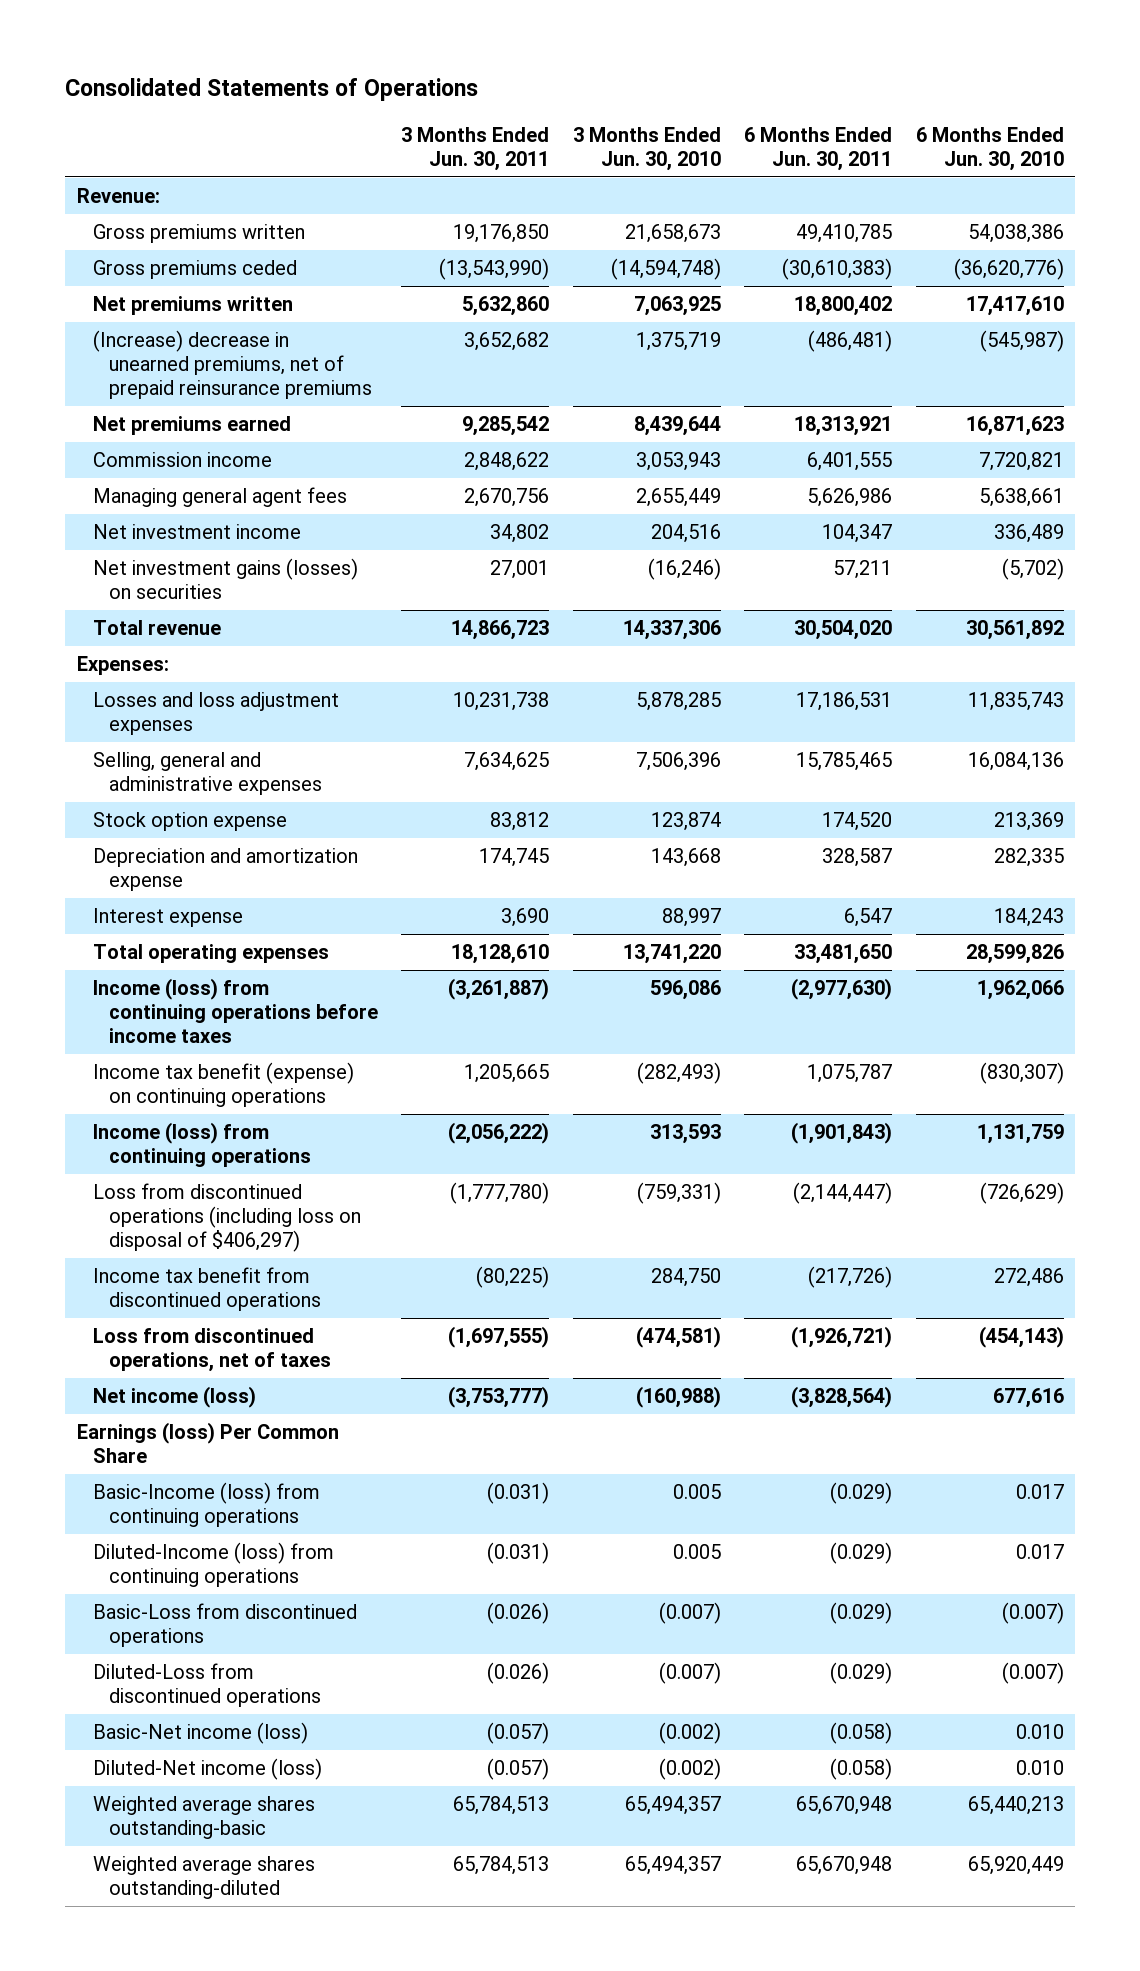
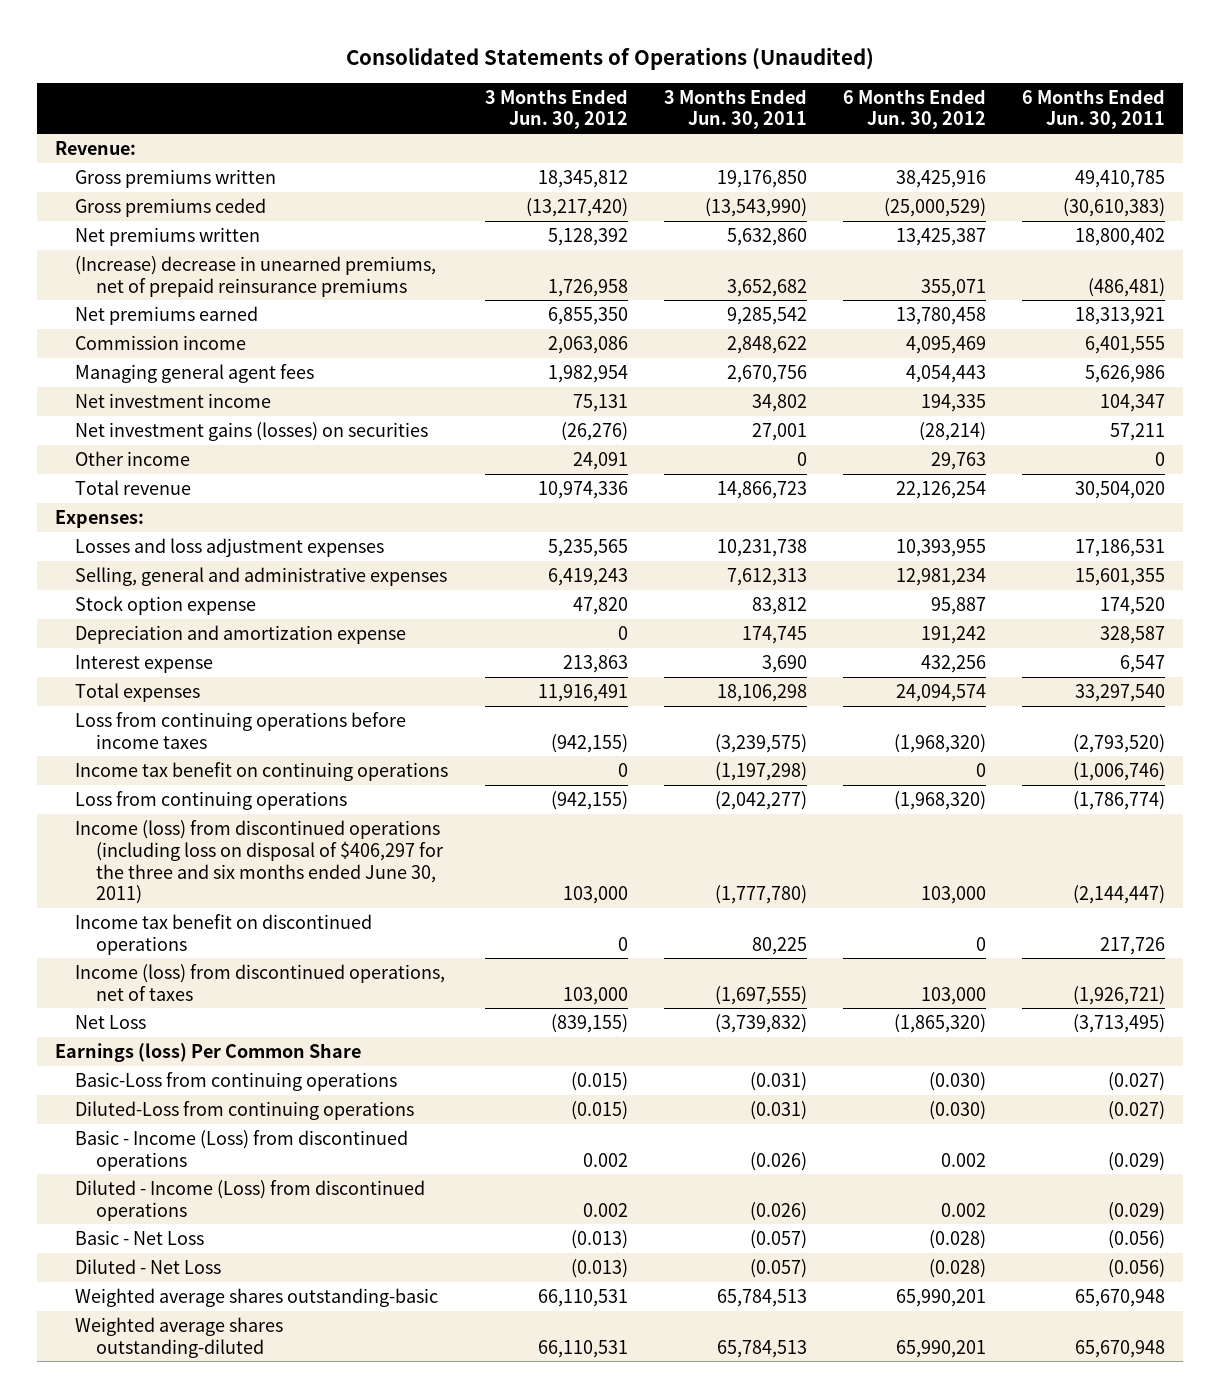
[65,78,479,102] Consolidated Statements of Operations -> [345,46,874,70] Consolidated Statements of Operations (Unaudited)
[572,126,721,171] 3 Months Ended Jun. 30, 2010 -> none
[915,126,1064,171] 6 Months Ended Jun. 30, 2010 -> none
none -> [484,88,628,130] 3 Months Ended Jun. 30, 2012
none -> [842,88,986,130] 6 Months Ended Jun. 30, 2012
none -> [75,450,191,466] Other income
[464,752,550,772] 7,634,625 -> [726,567,807,586] 7,612,313
[796,752,893,772] 15,785,465 -> [1075,567,1166,586] 15,601,355
[92,944,329,964] Total operating expenses -> [75,682,201,702] Total expenses
[451,944,550,965] 18,128,610 -> [716,683,807,702] 18,106,298
[794,944,893,965] 33,481,650 -> [1075,683,1166,702] 33,297,540
[92,978,378,1044] Income (loss) from continuing operations before income taxes -> [75,711,407,749] Loss from continuing operations before income taxes
[448,978,550,1001] (3,261,887) -> [714,733,807,753] (3,239,575)
[791,978,893,1001] (2,977,630) -> [1073,733,1166,753] (2,793,520)
[92,1062,354,1108] Income tax benefit (expense) on continuing operations -> [75,761,449,781] Income tax benefit on continuing operations
[464,1064,550,1084] 1,205,665 -> [714,761,807,781] (1,197,298)
[807,1064,893,1084] 1,075,787 -> [1073,761,1166,781] (1,006,746)
[92,1122,311,1168] Income (loss) from continuing operations -> [75,790,348,810] Loss from continuing operations
[448,1122,550,1145] (2,056,222) -> [714,790,807,810] (2,042,277)
[791,1122,893,1145] (1,901,843) -> [1073,790,1166,810] (1,786,774)
[92,1183,361,1253] Loss from discontinued operations (including loss on disposal of $406,297) -> [75,819,444,905] Income (loss) from discontinued operations (including loss on disposal of $406,297 for the three and six months ended June 30, 2011)
[92,1267,321,1312] Income tax benefit from discontinued operations -> [75,913,373,955] Income tax benefit on discontinued operations
[476,1266,550,1289] (80,225) -> [751,936,807,955] 80,225
[808,1266,893,1289] (217,726) -> [1100,936,1166,955] 217,726
[92,1328,331,1373] Loss from discontinued operations, net of taxes -> [75,963,446,1001] Income (loss) from discontinued operations, net of taxes
[92,1386,256,1409] Net income (loss) -> [75,1014,147,1029] Net Loss
[448,1386,550,1409] (3,753,777) -> [714,1013,807,1033] (3,739,832)
[791,1386,893,1409] (3,828,564) -> [1073,1013,1166,1033] (3,713,495)
[92,1482,320,1528] Basic-Income (loss) from continuing operations -> [75,1071,398,1091] Basic-Loss from continuing operations
[830,1482,893,1505] (0.029) -> [1108,1071,1166,1091] (0.027)
[92,1542,334,1588] Diluted-Income (loss) from continuing operations -> [75,1100,415,1120] Diluted-Loss from continuing operations
[830,1542,893,1565] (0.029) -> [1108,1100,1166,1120] (0.027)
[92,1603,357,1648] Basic-Loss from discontinued operations -> [75,1129,409,1171] Basic - Income (Loss) from discontinued operations
[92,1663,321,1708] Diluted-Loss from discontinued operations -> [75,1179,426,1221] Diluted - Income (Loss) from discontinued operations
[92,1722,308,1745] Basic-Net income (loss) -> [75,1229,205,1245] Basic - Net Loss
[830,1722,893,1745] (0.058) -> [1108,1229,1166,1249] (0.056)
[92,1758,322,1781] Diluted-Net income (loss) -> [75,1258,222,1274] Diluted - Net Loss
[830,1758,893,1781] (0.058) -> [1108,1258,1166,1278] (0.056)

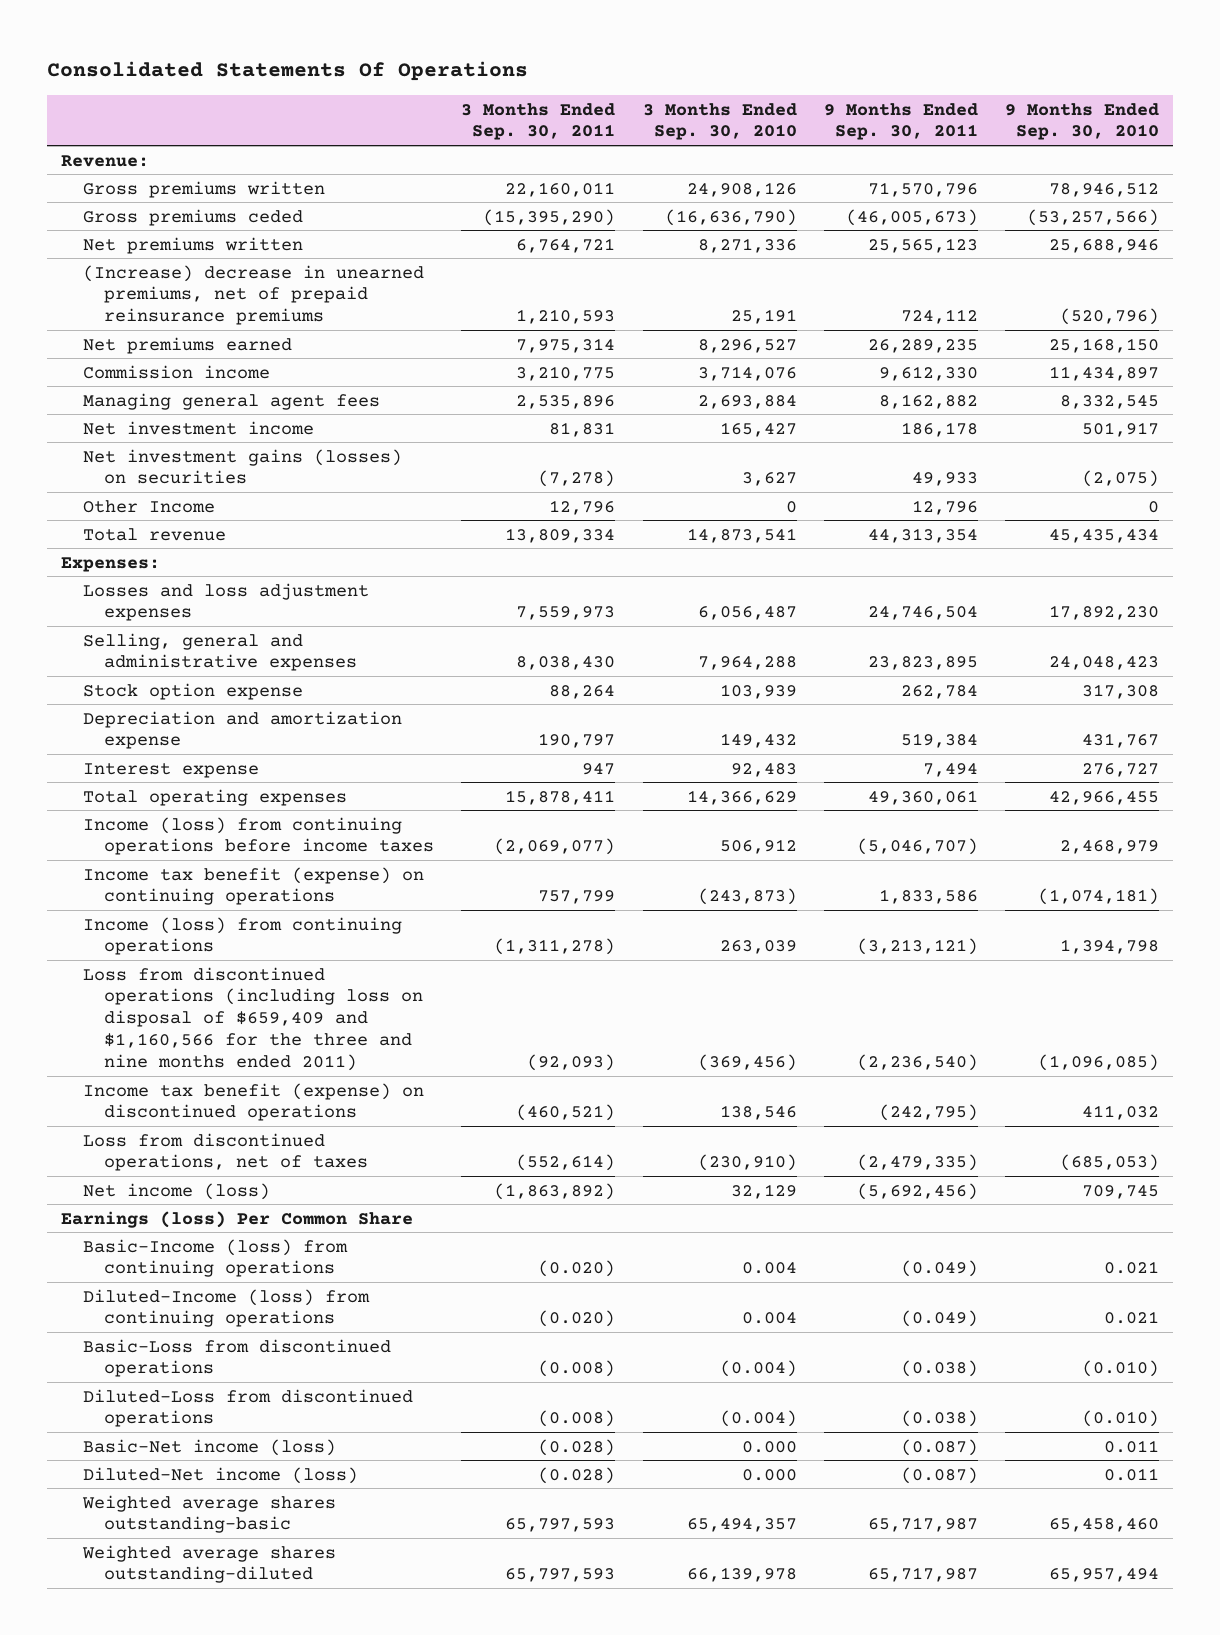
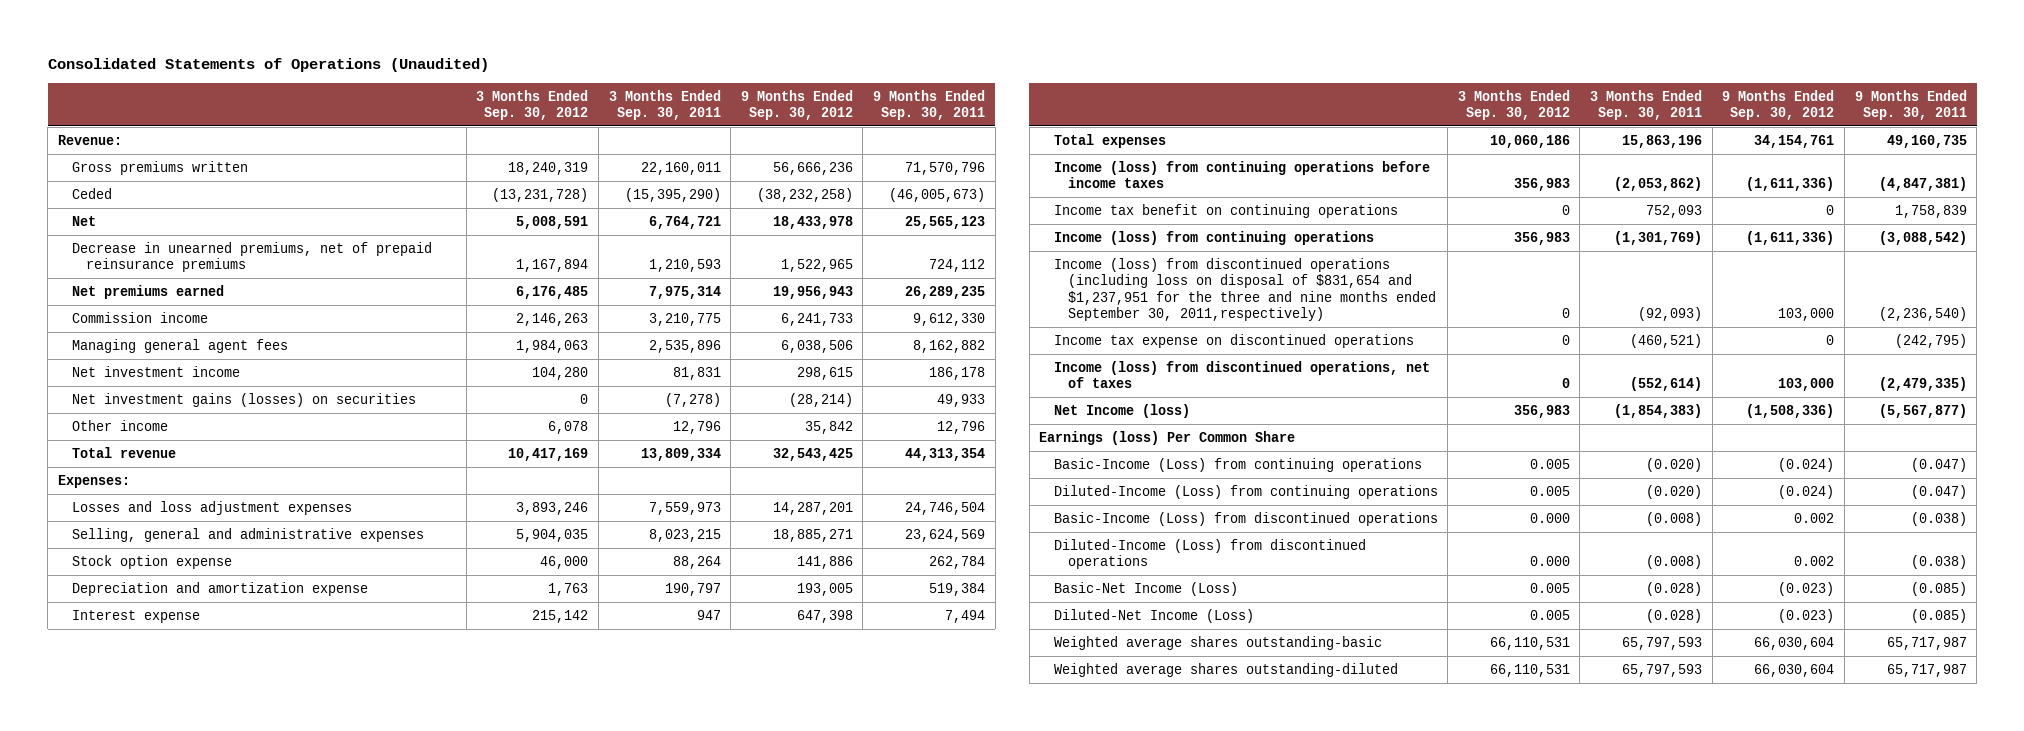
[47,61,529,82] Consolidated Statements Of Operations -> [47,57,489,72] Consolidated Statements of Operations (Unaudited)
[642,102,797,141] 3 Months Ended Sep. 30, 2010 -> none
[1005,102,1160,141] 9 Months Ended Sep. 30, 2010 -> none
none -> [476,89,589,121] 3 Months Ended Sep. 30, 2012
none -> [740,89,853,121] 9 Months Ended Sep. 30, 2012
[82,208,303,226] Gross premiums ceded -> [72,187,113,199] Ceded
[82,236,303,254] Net premiums written -> [72,215,97,226] Net
[82,264,424,326] (Increase) decrease in unearned premiums, net of prepaid reinsurance premiums -> [72,241,433,273] Decrease in unearned premiums, net of prepaid reinsurance premiums
[82,499,215,513] Other Income -> [72,419,169,431] Other income
[516,656,616,671] 8,038,430 -> [648,528,721,542] 8,023,215
[867,656,978,671] 23,823,895 -> [904,528,985,542] 23,624,569
[82,788,347,806] Total operating expenses -> [1053,133,1166,148] Total expenses
[505,789,616,805] 15,878,411 -> [1622,134,1703,148] 15,863,196
[867,789,978,805] 49,360,061 -> [1886,134,1967,148] 49,160,735
[494,838,616,856] (2,069,077) -> [1614,177,1703,192] (2,053,862)
[856,838,978,856] (5,046,707) -> [1878,177,1967,192] (4,847,381)
[82,866,424,906] Income tax benefit (expense) on continuing operations -> [1053,203,1398,218] Income tax benefit on continuing operations
[538,890,616,905] 757,799 -> [1646,204,1703,218] 752,093
[878,889,978,905] 1,833,586 -> [1894,204,1967,218] 1,758,839
[494,938,616,956] (1,311,278) -> [1614,230,1703,245] (1,301,769)
[856,938,978,956] (3,213,121) -> [1878,230,1967,245] (3,088,542)
[82,966,424,1072] Loss from discontinued operations (including loss on disposal of $659,409 and $1,160,566 for the three and nine months ended 2011) -> [1053,257,1436,322] Income (loss) from discontinued operations (including loss on disposal of $831,654 and $1,237,951 for the three and nine months ended September 30, 2011,respectively)
[82,1082,424,1122] Income tax benefit (expense) on discontinued operations -> [1053,333,1414,348] Income tax expense on discontinued operations
[82,1132,369,1172] Loss from discontinued operations, net of taxes -> [1053,360,1430,389] Income (loss) from discontinued operations, net of taxes
[82,1182,270,1200] Net income (loss) -> [1053,403,1190,418] Net Income (loss)
[494,1182,616,1200] (1,863,892) -> [1614,403,1703,418] (1,854,383)
[856,1182,978,1200] (5,692,456) -> [1878,403,1967,418] (5,567,877)
[82,1238,348,1278] Basic-Income (loss) from continuing operations -> [1053,457,1422,472] Basic-Income (Loss) from continuing operations
[900,1260,978,1278] (0.049) -> [1910,457,1967,472] (0.047)
[82,1288,370,1328] Diluted-Income (loss) from continuing operations -> [1053,484,1438,499] Diluted-Income (Loss) from continuing operations
[900,1310,978,1328] (0.049) -> [1910,484,1967,499] (0.047)
[82,1338,391,1378] Basic-Loss from discontinued operations -> [1053,511,1438,526] Basic-Income (Loss) from discontinued operations
[82,1388,413,1428] Diluted-Loss from discontinued operations -> [1053,538,1366,570] Diluted-Income (Loss) from discontinued operations
[82,1438,336,1456] Basic-Net income (loss) -> [1053,581,1238,596] Basic-Net Income (Loss)
[900,1438,978,1456] (0.087) -> [1910,581,1967,596] (0.085)
[82,1466,358,1484] Diluted-Net income (loss) -> [1053,608,1254,623] Diluted-Net Income (Loss)
[900,1466,978,1484] (0.087) -> [1910,608,1967,623] (0.085)

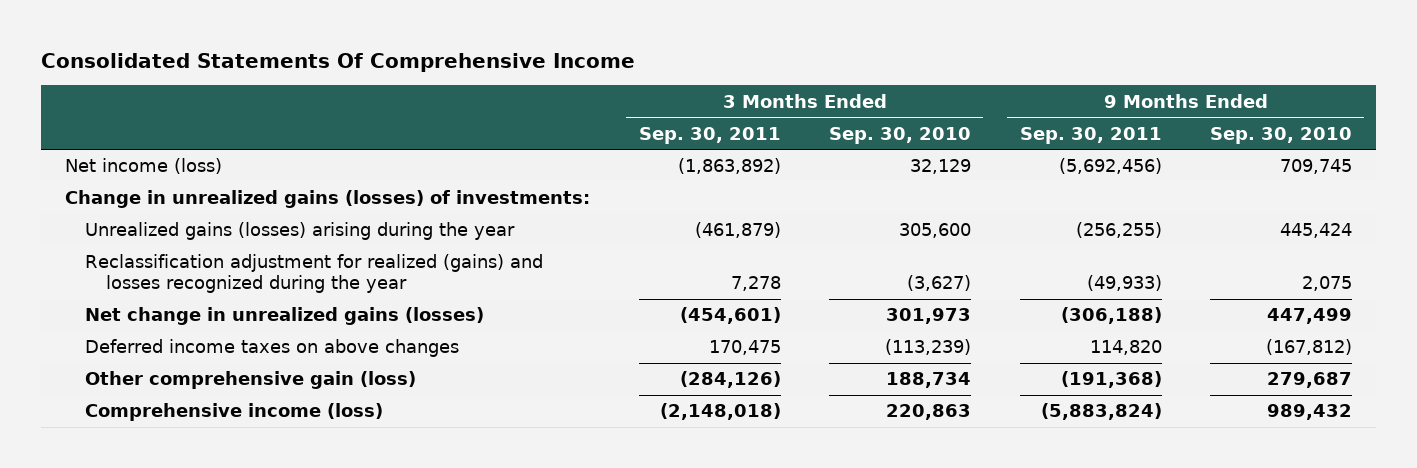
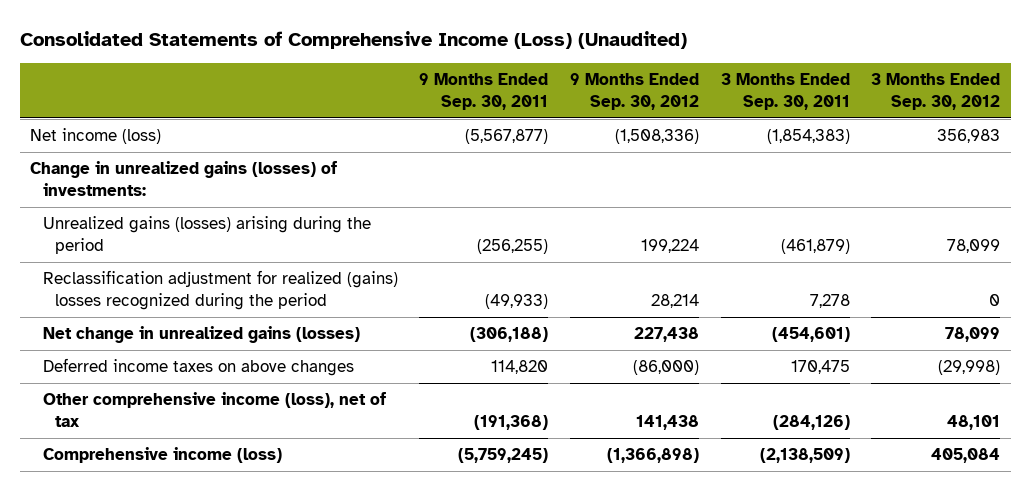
[40,52,635,72] Consolidated Statements Of Comprehensive Income -> [19,31,687,50] Consolidated Statements of Comprehensive Income (Loss) (Unaudited)
[829,126,972,144] Sep. 30, 2010 -> none
[1210,126,1353,144] Sep. 30, 2010 -> none
none -> [569,73,699,111] 9 Months Ended Sep. 30, 2012
none -> [871,73,1001,111] 3 Months Ended Sep. 30, 2012
[677,158,781,175] (1,863,892) -> [766,129,850,145] (1,854,383)
[1058,158,1162,175] (5,692,456) -> [465,129,549,145] (5,567,877)
[85,222,516,241] Unrealized gains (losses) arising during the year -> [42,216,371,254] Unrealized gains (losses) arising during the period
[85,254,544,293] Reclassification adjustment for realized (gains) and losses recognized during the year -> [42,270,398,310] Reclassification adjustment for realized (gains) losses recognized during the period
[85,371,417,390] Other comprehensive gain (loss) -> [42,392,386,427] Other comprehensive income (loss), net of tax
[659,403,781,421] (2,148,018) -> [759,448,850,464] (2,138,509)
[1040,403,1162,421] (5,883,824) -> [458,448,549,464] (5,759,245)

